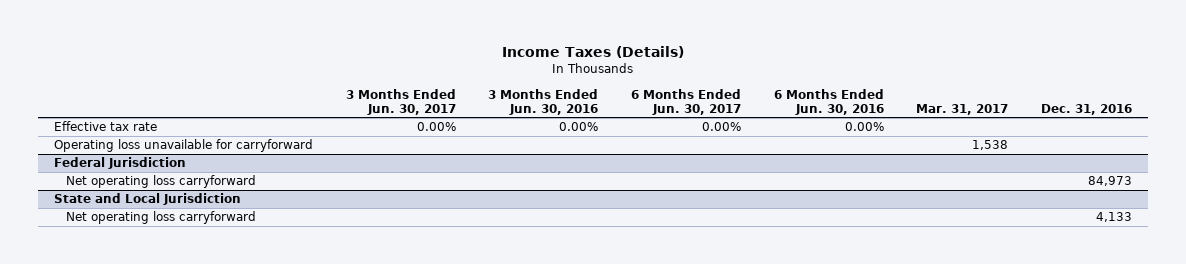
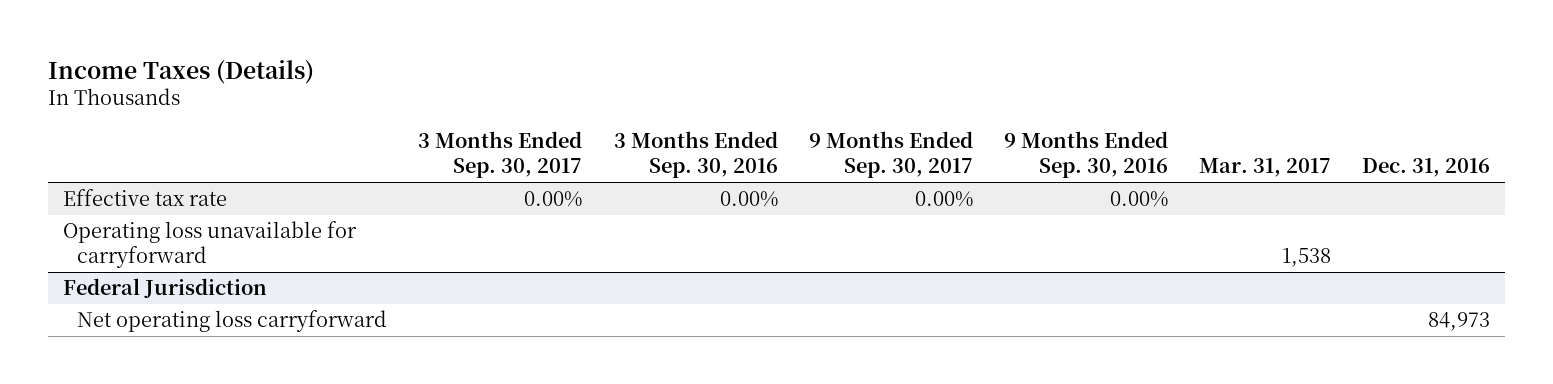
[345,88,456,115] 3 Months Ended Jun. 30, 2017 -> none
[488,88,599,115] 3 Months Ended Jun. 30, 2016 -> none
[631,88,742,115] 6 Months Ended Jun. 30, 2017 -> none
[773,88,884,115] 6 Months Ended Jun. 30, 2016 -> none
none -> [418,131,583,179] 3 Months Ended Sep. 30, 2017
none -> [613,131,778,179] 3 Months Ended Sep. 30, 2016
none -> [808,131,973,179] 9 Months Ended Sep. 30, 2017
none -> [1003,131,1168,179] 9 Months Ended Sep. 30, 2016
[54,193,242,206] State and Local Jurisdiction -> none
[65,211,256,225] Net operating loss carryforward -> none

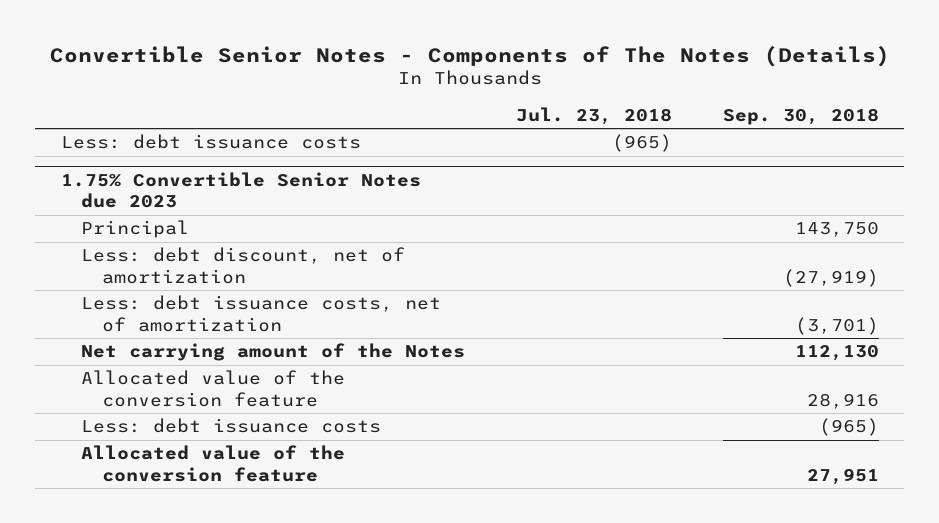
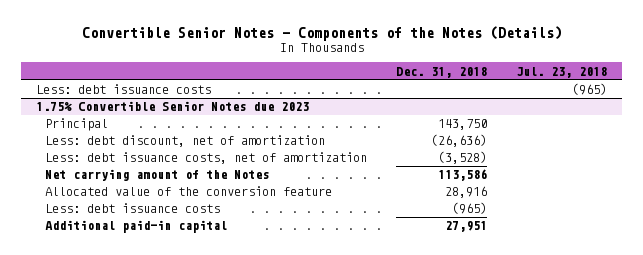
[49,45,890,67] Convertible Senior Notes - Components of The Notes (Details) -> [81,25,562,41] Convertible Senior Notes - Components of the Notes (Details)
[722,107,879,125] Sep. 30, 2018 -> none
none -> [396,66,488,78] Dec. 31, 2018
[81,445,346,482] Allocated value of the conversion feature -> [45,220,228,234] Additional paid-in capital

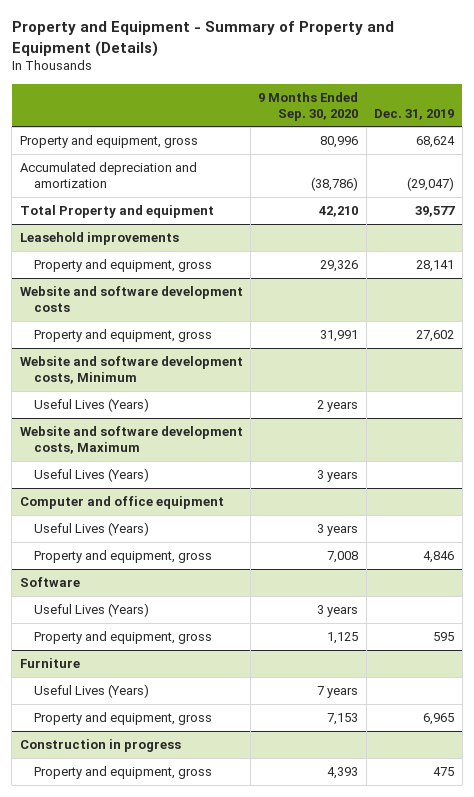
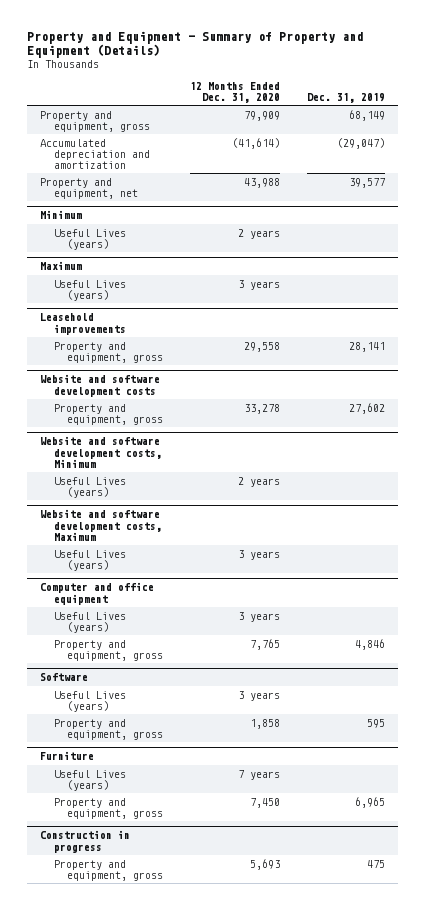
[258,91,359,121] 9 Months Ended Sep. 30, 2020 -> none
none -> [190,81,281,103] 12 Months Ended Dec. 31, 2020
[416,135,456,148] 68,624 -> [349,109,386,121] 68,149
[19,204,214,218] Total Property and equipment -> [40,177,138,199] Property and equipment, net
none -> [40,210,83,220] Minimum
none -> [53,228,126,250] Useful Lives (years)
none -> [40,261,83,271] Maximum
none -> [53,279,126,301] Useful Lives (years)
[33,397,149,412] Useful Lives (Years) -> [53,476,126,498] Useful Lives (years)
[33,467,149,482] Useful Lives (Years) -> [53,549,126,571] Useful Lives (years)
[33,521,149,536] Useful Lives (Years) -> [53,611,126,633] Useful Lives (years)
[33,602,149,617] Useful Lives (Years) -> [53,690,126,712] Useful Lives (years)
[33,683,149,698] Useful Lives (Years) -> [53,769,126,791] Useful Lives (years)

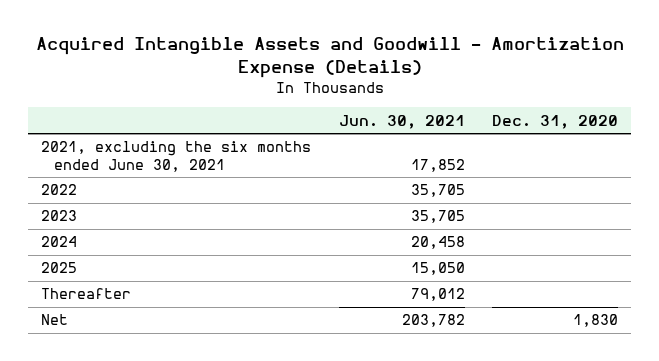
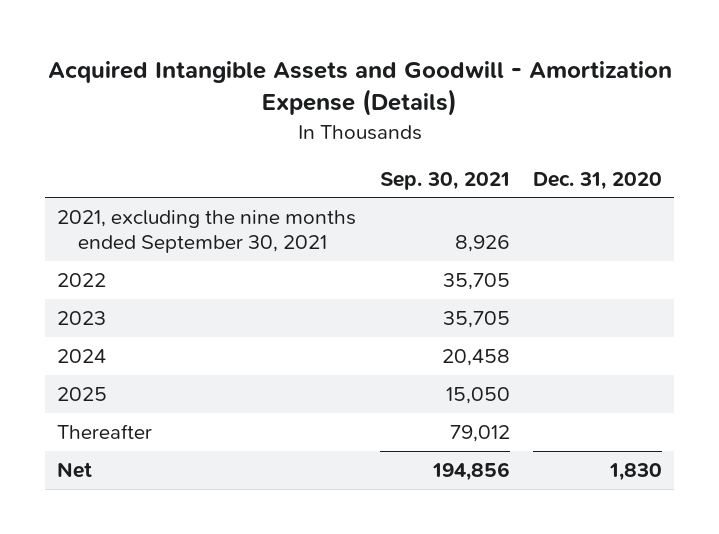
[338,114,465,129] Jun. 30, 2021 -> none
none -> [379,171,510,190] Sep. 30, 2021
[41,141,312,172] 2021, excluding the six months ended June 30, 2021 -> [57,209,357,254] 2021, excluding the nine months ended September 30, 2021

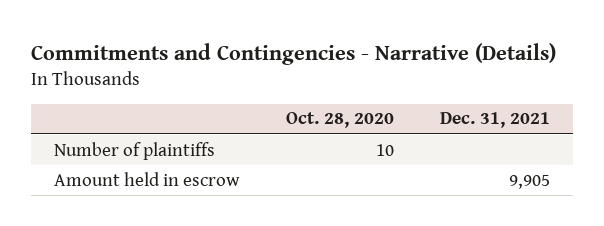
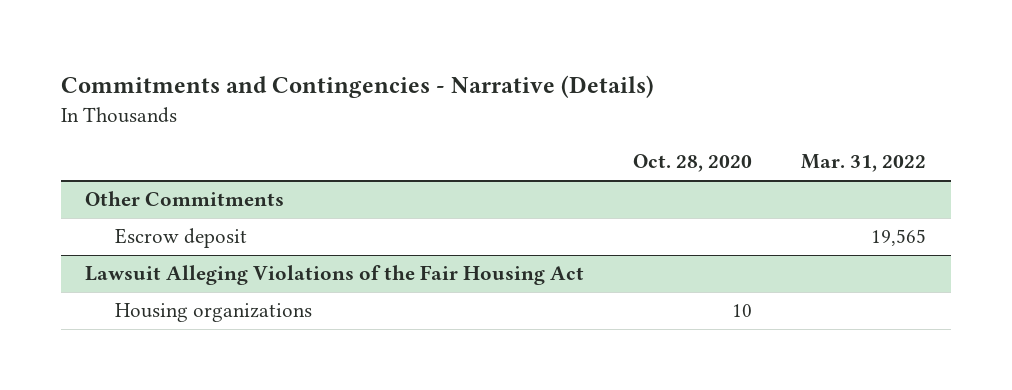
[440,112,551,129] Dec. 31, 2021 -> none
none -> [801,154,927,173] Mar. 31, 2022
[54,141,216,160] Number of plaintiffs -> none
[54,171,241,186] Amount held in escrow -> none
none -> [85,191,285,207] Other Commitments
none -> [115,228,248,249] Escrow deposit
none -> [85,265,585,286] Lawsuit Alleging Violations of the Fair Housing Act
none -> [115,303,313,323] Housing organizations

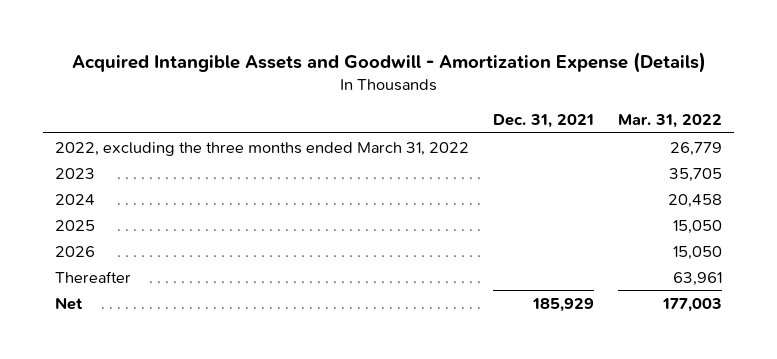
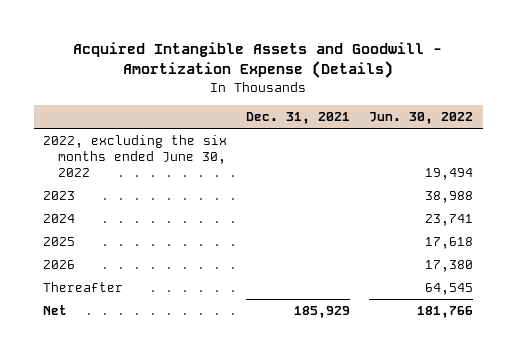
[618,114,723,129] Mar. 31, 2022 -> none
none -> [369,112,474,125] Jun. 30, 2022
[55,141,470,156] 2022, excluding the three months ended March 31, 2022 -> [43,135,228,177] 2022, excluding the six months ended June 30, 2022

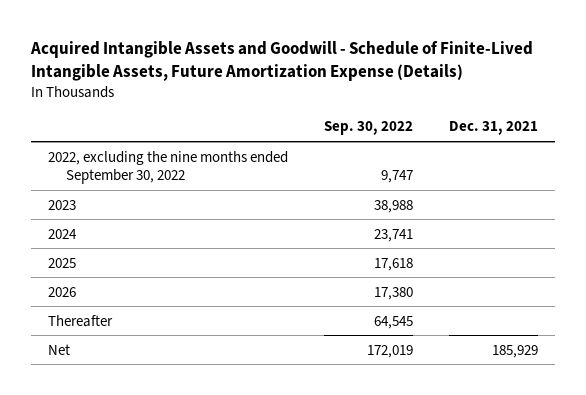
[73,41,443,79] Acquired Intangible Assets and Goodwill - Amortization Expense (Details) -> [29,40,533,81] Acquired Intangible Assets and Goodwill - Schedule of Finite-Lived Intangible Assets, Future Amortization Expense (Details)
[369,112,474,125] Jun. 30, 2022 -> none
none -> [324,121,414,136] Sep. 30, 2022
[43,135,228,177] 2022, excluding the six months ended June 30, 2022 -> [48,150,289,185] 2022, excluding the nine months ended September 30, 2022

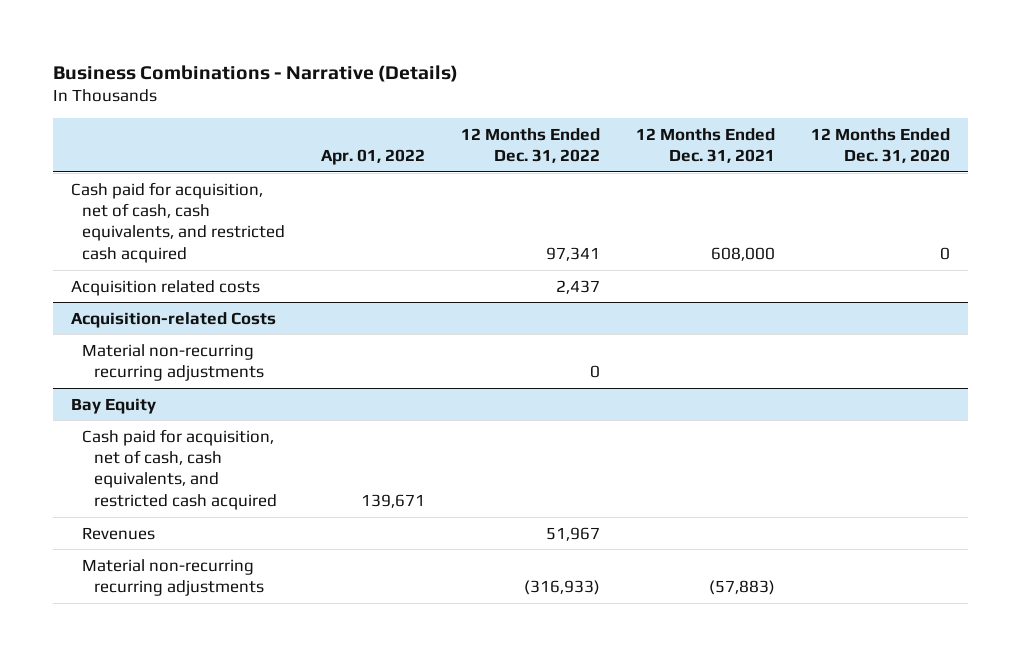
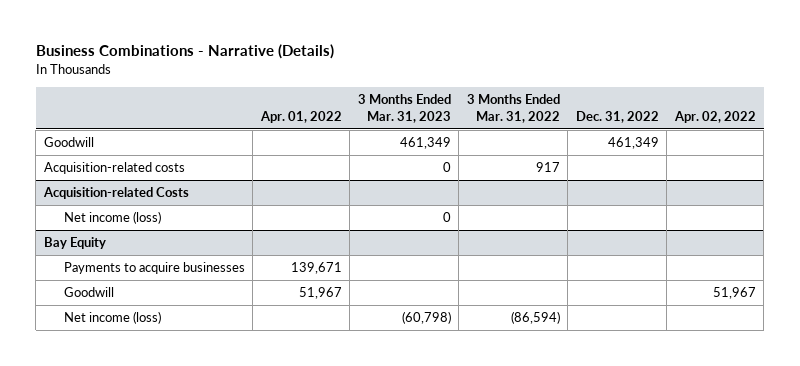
[461,127,601,164] 12 Months Ended Dec. 31, 2022 -> none
[636,127,776,164] 12 Months Ended Dec. 31, 2021 -> none
[811,127,951,164] 12 Months Ended Dec. 31, 2020 -> none
none -> [357,94,451,123] 3 Months Ended Mar. 31, 2023
none -> [466,94,560,123] 3 Months Ended Mar. 31, 2022
none -> [575,110,659,123] Dec. 31, 2022
none -> [673,110,756,123] Apr. 02, 2022
[70,181,286,263] Cash paid for acquisition, net of cash, cash equivalents, and restricted cash acquired -> none
none -> [43,137,94,148] Goodwill
[70,279,260,296] Acquisition related costs -> [43,162,185,175] Acquisition-related costs
[82,343,265,382] Material non-recurring recurring adjustments -> [63,211,161,225] Net income (loss)
[82,526,156,540] Revenues -> none
[82,428,278,510] Cash paid for acquisition, net of cash, cash equivalents, and restricted cash acquired -> [63,262,245,275] Payments to acquire businesses
none -> [63,287,114,298] Goodwill
[82,558,265,597] Material non-recurring recurring adjustments -> [63,311,161,325] Net income (loss)

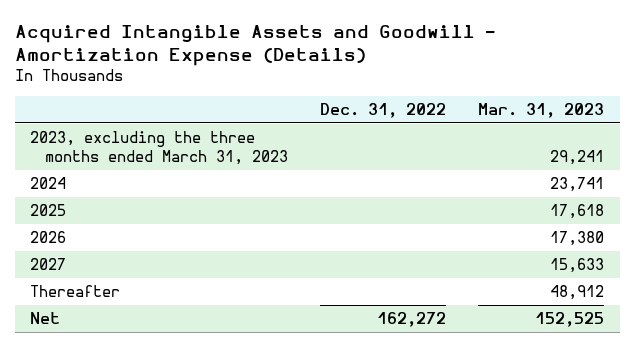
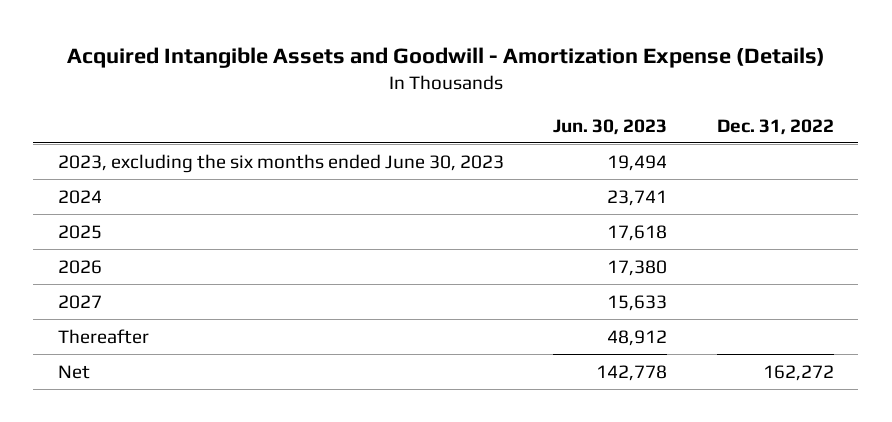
[478,102,605,118] Mar. 31, 2023 -> none
none -> [553,118,668,135] Jun. 30, 2023
[30,131,289,166] 2023, excluding the three months ended March 31, 2023 -> [57,153,504,173] 2023, excluding the six months ended June 30, 2023

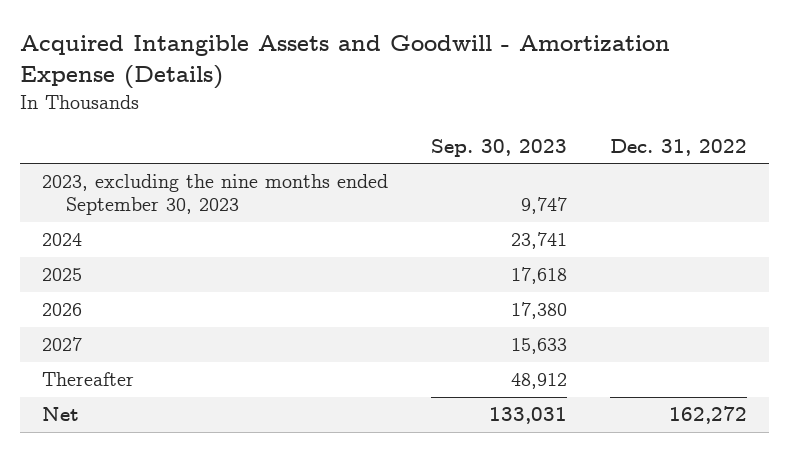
[553,118,668,135] Jun. 30, 2023 -> none
none -> [430,138,567,157] Sep. 30, 2023
[57,153,504,173] 2023, excluding the six months ended June 30, 2023 -> [41,174,388,216] 2023, excluding the nine months ended September 30, 2023

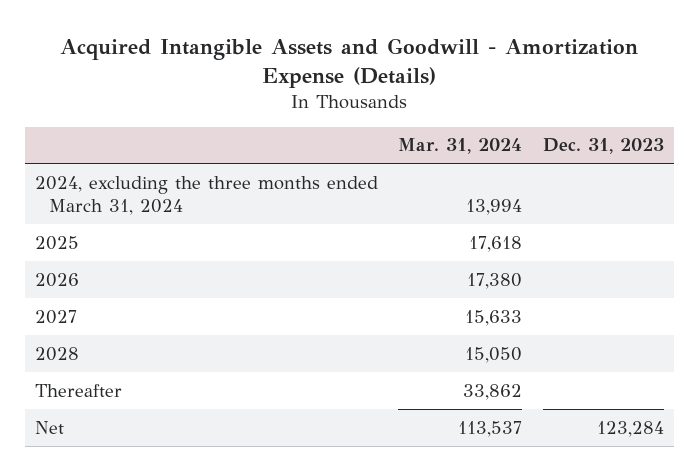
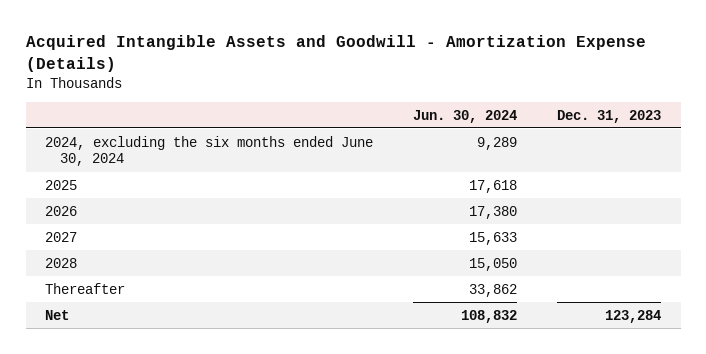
[398,138,523,155] Mar. 31, 2024 -> none
none -> [413,109,518,123] Jun. 30, 2024
[34,175,378,216] 2024, excluding the three months ended March 31, 2024 -> [45,135,374,167] 2024, excluding the six months ended June 30, 2024

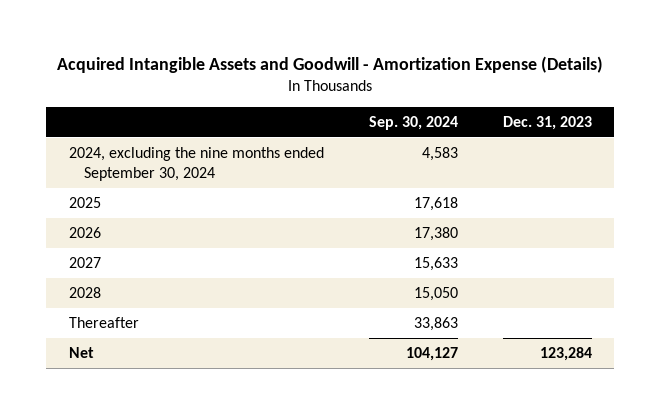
[413,109,518,123] Jun. 30, 2024 -> none
none -> [368,115,458,130] Sep. 30, 2024
[45,135,374,167] 2024, excluding the six months ended June 30, 2024 -> [68,147,324,181] 2024, excluding the nine months ended September 30, 2024

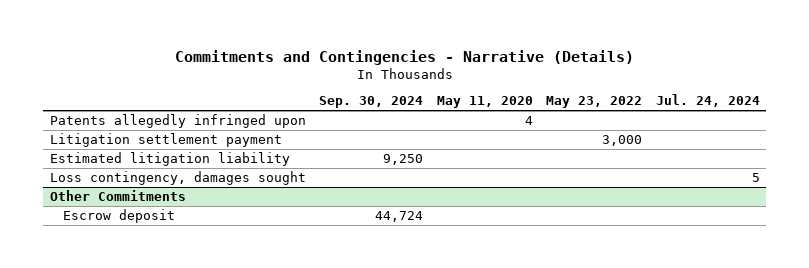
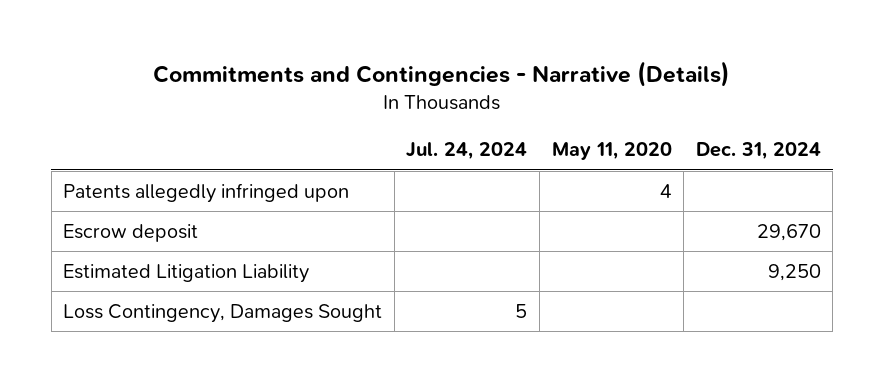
[319,96,424,109] Sep. 30, 2024 -> none
[546,96,643,109] May 23, 2022 -> none
none -> [695,142,821,161] Dec. 31, 2024
[49,133,282,148] Litigation settlement payment -> none
[49,190,186,202] Other Commitments -> none
[62,209,175,224] Escrow deposit -> none
none -> [63,224,199,243] Escrow deposit
[49,152,290,167] Estimated litigation liability -> [63,264,310,284] Estimated Litigation Liability
[49,171,306,186] Loss contingency, damages sought -> [63,304,383,324] Loss Contingency, Damages Sought

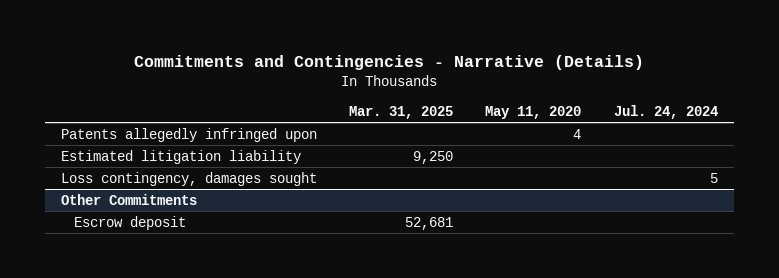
[695,142,821,161] Dec. 31, 2024 -> none
none -> [349,105,454,119] Mar. 31, 2025
[63,224,199,243] Escrow deposit -> none
[63,264,310,284] Estimated Litigation Liability -> [60,149,301,164] Estimated litigation liability
[63,304,383,324] Loss Contingency, Damages Sought -> [60,171,317,186] Loss contingency, damages sought
none -> [60,193,197,205] Other Commitments
none -> [73,215,186,230] Escrow deposit

